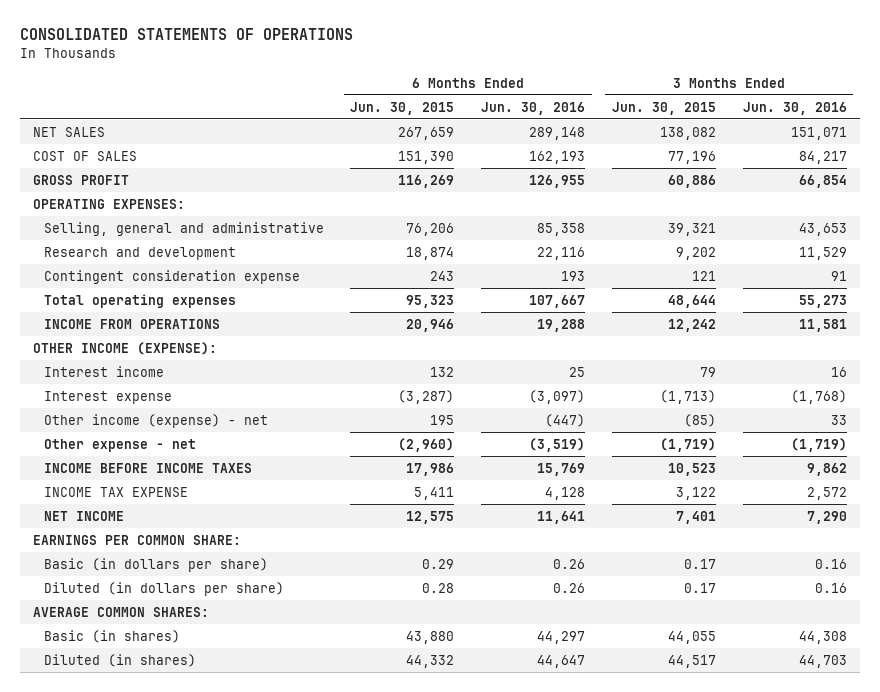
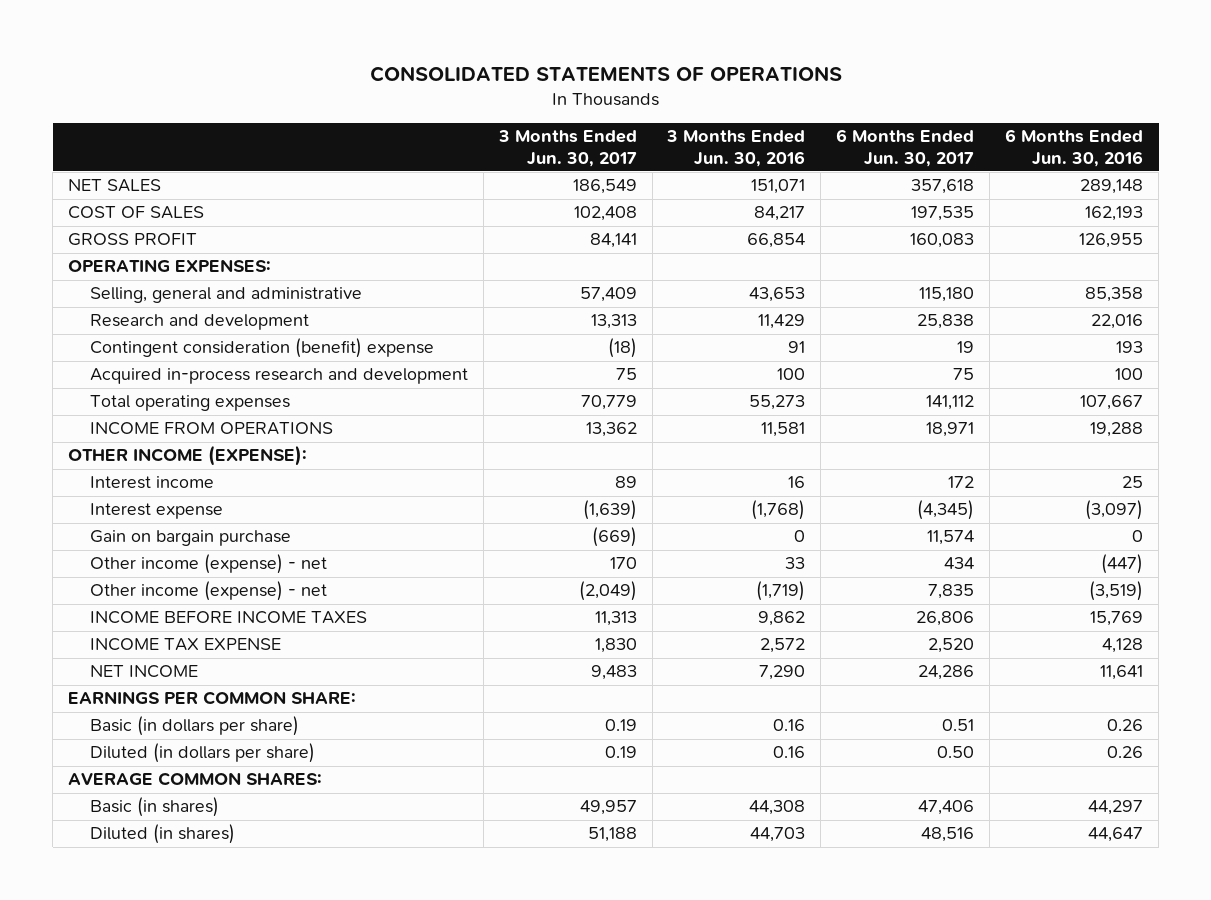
[350,101,455,115] Jun. 30, 2015 -> none
[611,101,716,115] Jun. 30, 2015 -> none
none -> [497,130,637,167] 3 Months Ended Jun. 30, 2017
none -> [836,129,975,167] 6 Months Ended Jun. 30, 2017
[537,246,586,260] 22,116 -> [1091,314,1144,330] 22,016
[798,246,847,260] 11,529 -> [758,314,806,330] 11,429
[43,269,300,284] Contingent consideration expense -> [89,338,434,359] Contingent consideration (benefit) expense
none -> [89,368,468,385] Acquired in-process research and development
none -> [89,530,291,547] Gain on bargain purchase
[43,438,196,452] Other expense - net -> [89,581,327,602] Other income (expense) - net

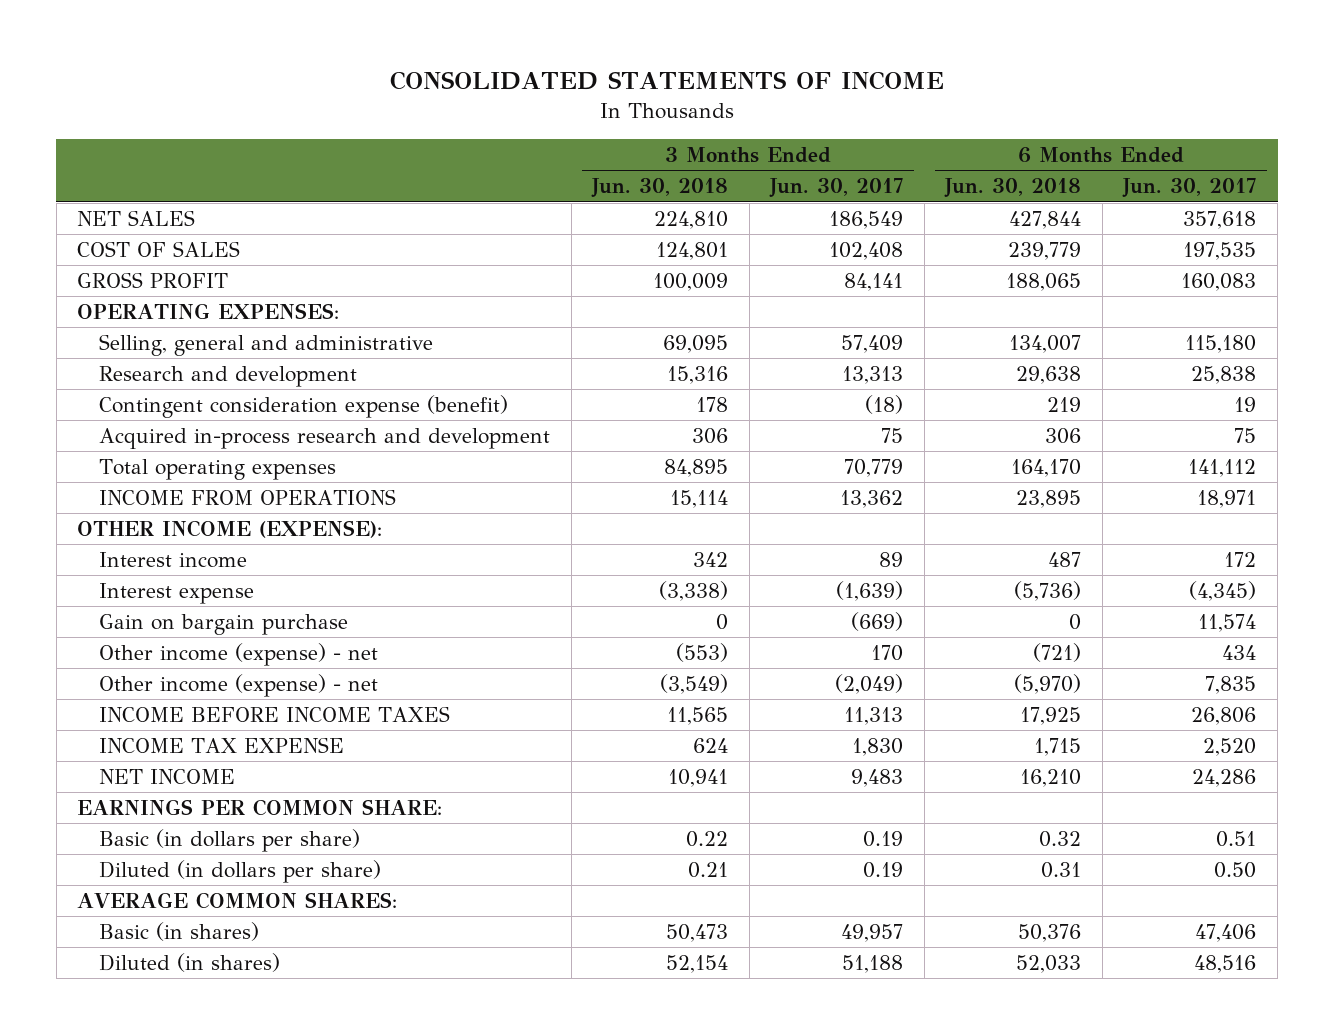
[369,65,842,82] CONSOLIDATED STATEMENTS OF OPERATIONS -> [389,71,944,91] CONSOLIDATED STATEMENTS OF INCOME
[666,130,806,167] 3 Months Ended Jun. 30, 2016 -> none
[1005,129,1144,167] 6 Months Ended Jun. 30, 2016 -> none
none -> [591,178,729,199] Jun. 30, 2018
none -> [944,178,1082,199] Jun. 30, 2018
[89,338,434,359] Contingent consideration (benefit) expense -> [98,395,508,419] Contingent consideration expense (benefit)

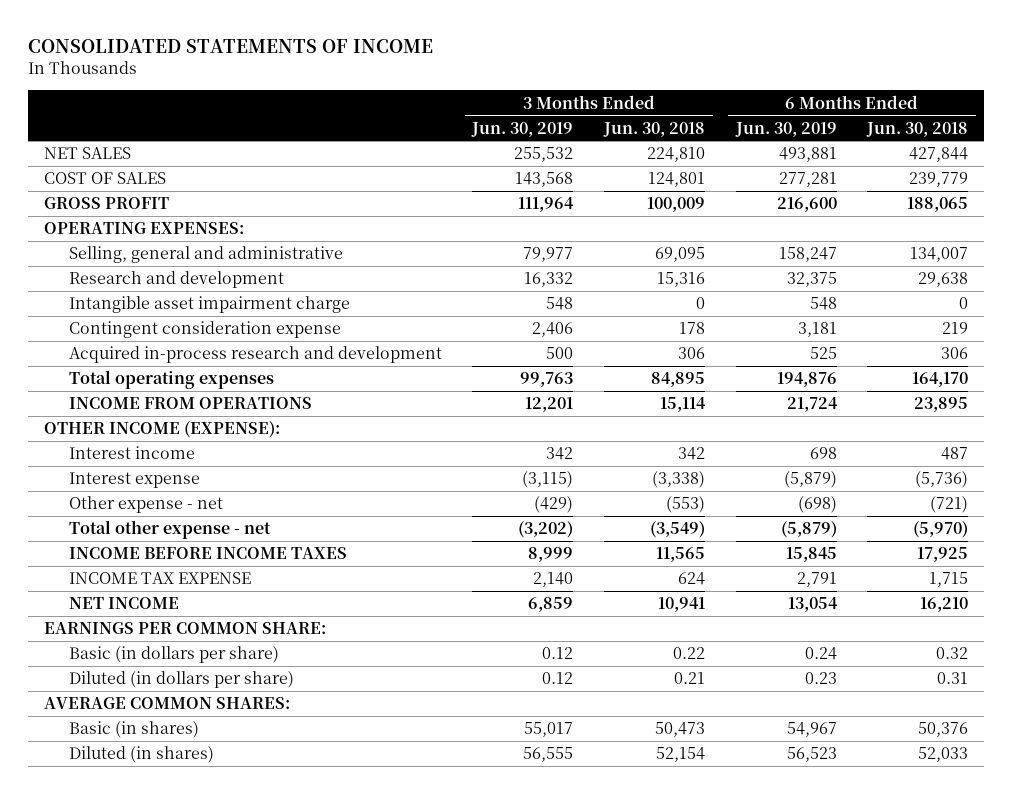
[769,178,904,199] Jun. 30, 2017 -> none
[1122,178,1257,199] Jun. 30, 2017 -> none
none -> [471,121,574,137] Jun. 30, 2019
none -> [734,121,837,137] Jun. 30, 2019
none -> [68,296,350,314] Intangible asset impairment charge
[98,395,508,419] Contingent consideration expense (benefit) -> [68,321,341,339] Contingent consideration expense
[98,614,348,636] Gain on bargain purchase -> none
[98,643,378,667] Other income (expense) - net -> [68,496,223,514] Other expense - net
[98,674,378,698] Other income (expense) - net -> [68,520,271,540] Total other expense - net

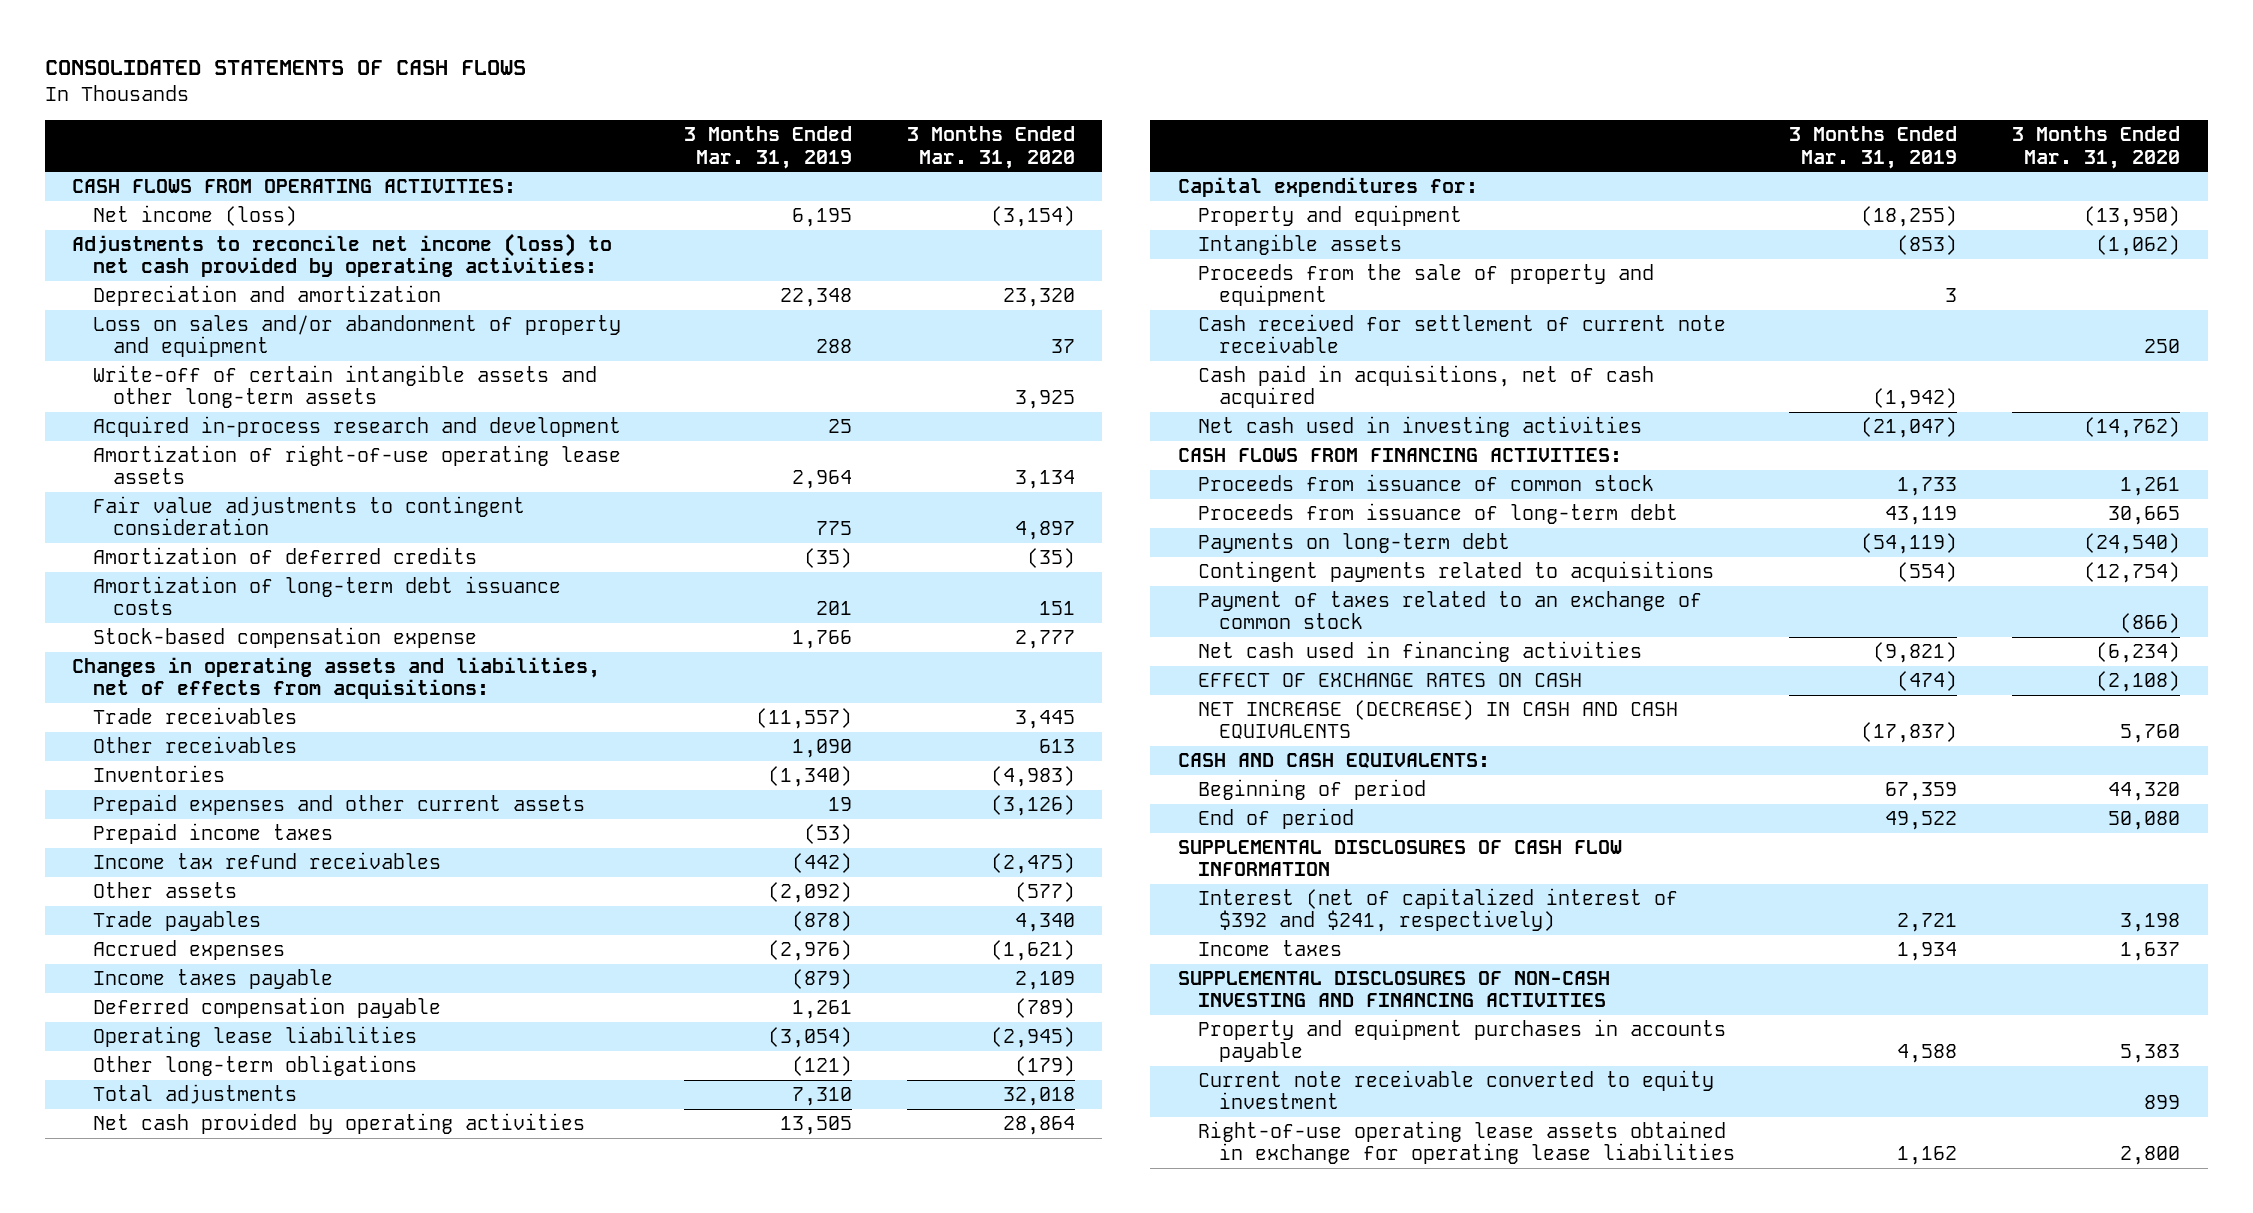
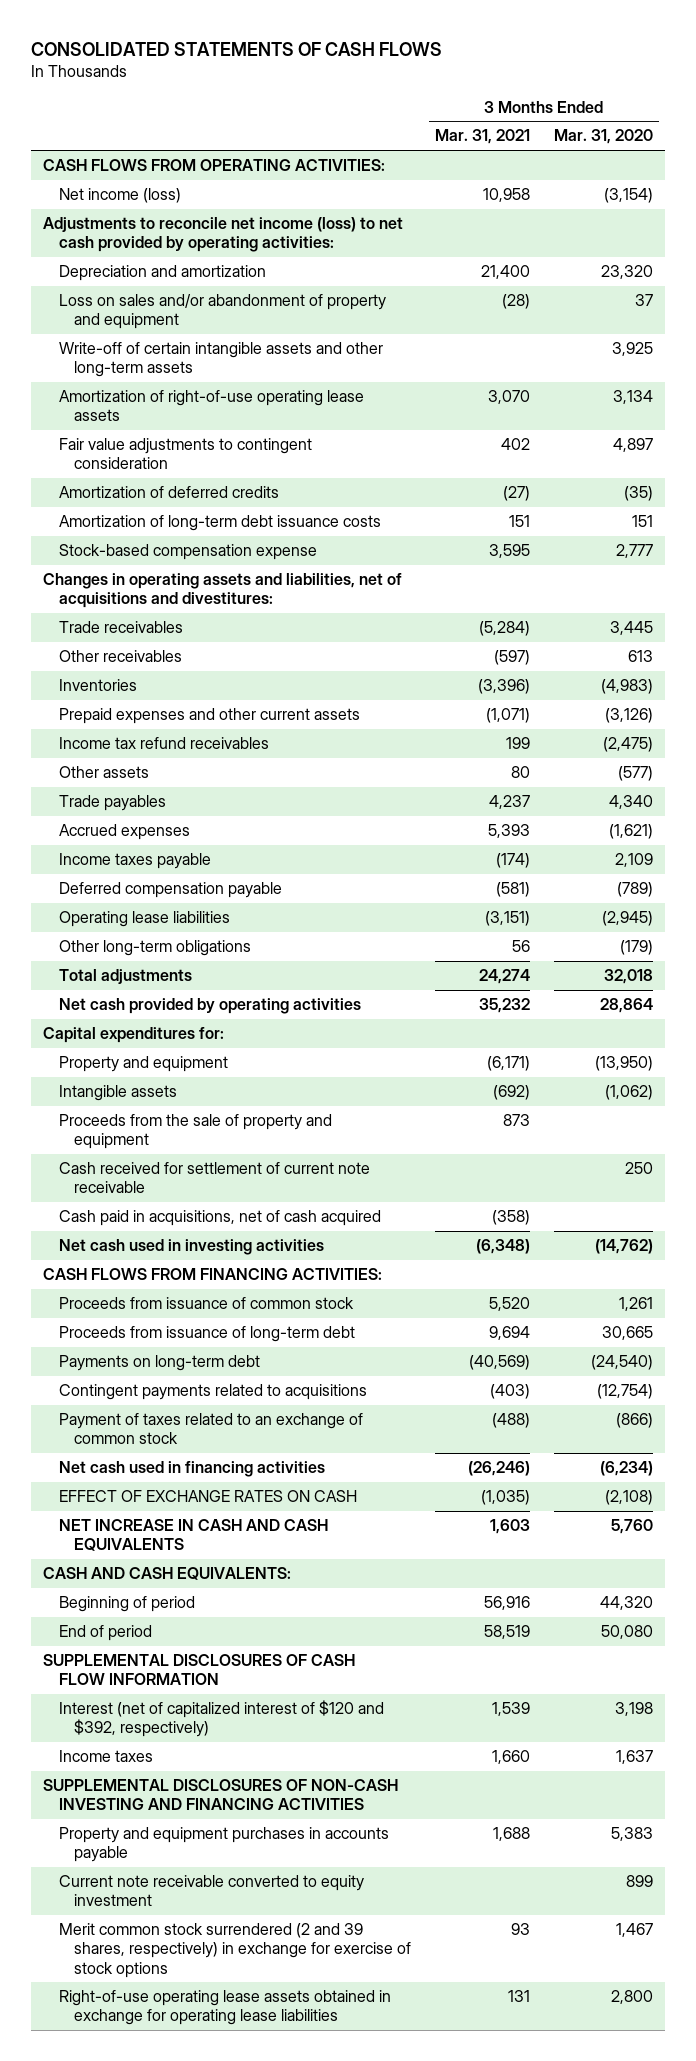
[684,126,853,169] 3 Months Ended Mar. 31, 2019 -> none
none -> [435,129,531,145] Mar. 31, 2021
[92,416,621,438] Acquired in-process research and development -> none
[72,657,601,700] Changes in operating assets and liabilities, net of effects from acquisitions: -> [42,573,402,609] Changes in operating assets and liabilities, net of acquisitions and divestitures:
[92,823,333,845] Prepaid income taxes -> none
[1198,700,1679,740] NET INCREASE (DECREASE) IN CASH AND CASH EQUIVALENTS -> [58,1519,328,1552] NET INCREASE IN CASH AND CASH EQUIVALENTS
[1198,888,1679,933] Interest (net of capitalized interest of $392 and $241, respectively) -> [58,1700,384,1738] Interest (net of capitalized interest of $120 and $392, respectively)
none -> [58,1923,412,1978] Merit common stock surrendered (2 and 39 shares, respectively) in exchange for exercise of stock options

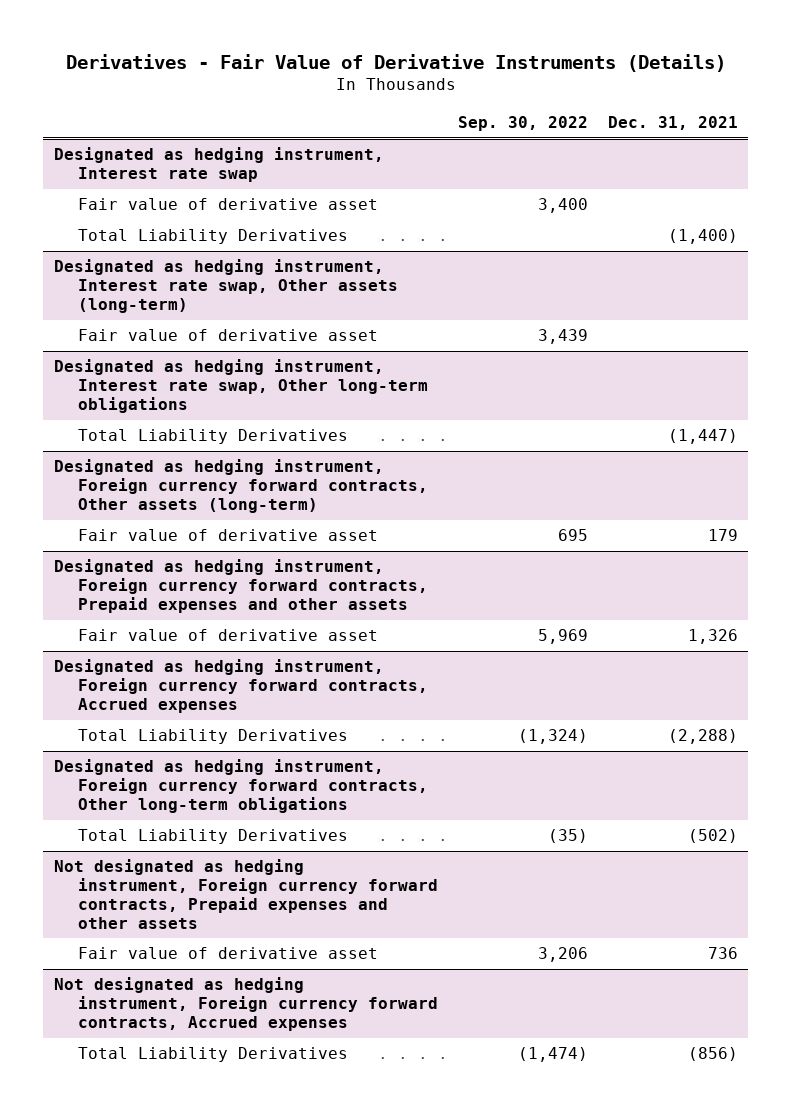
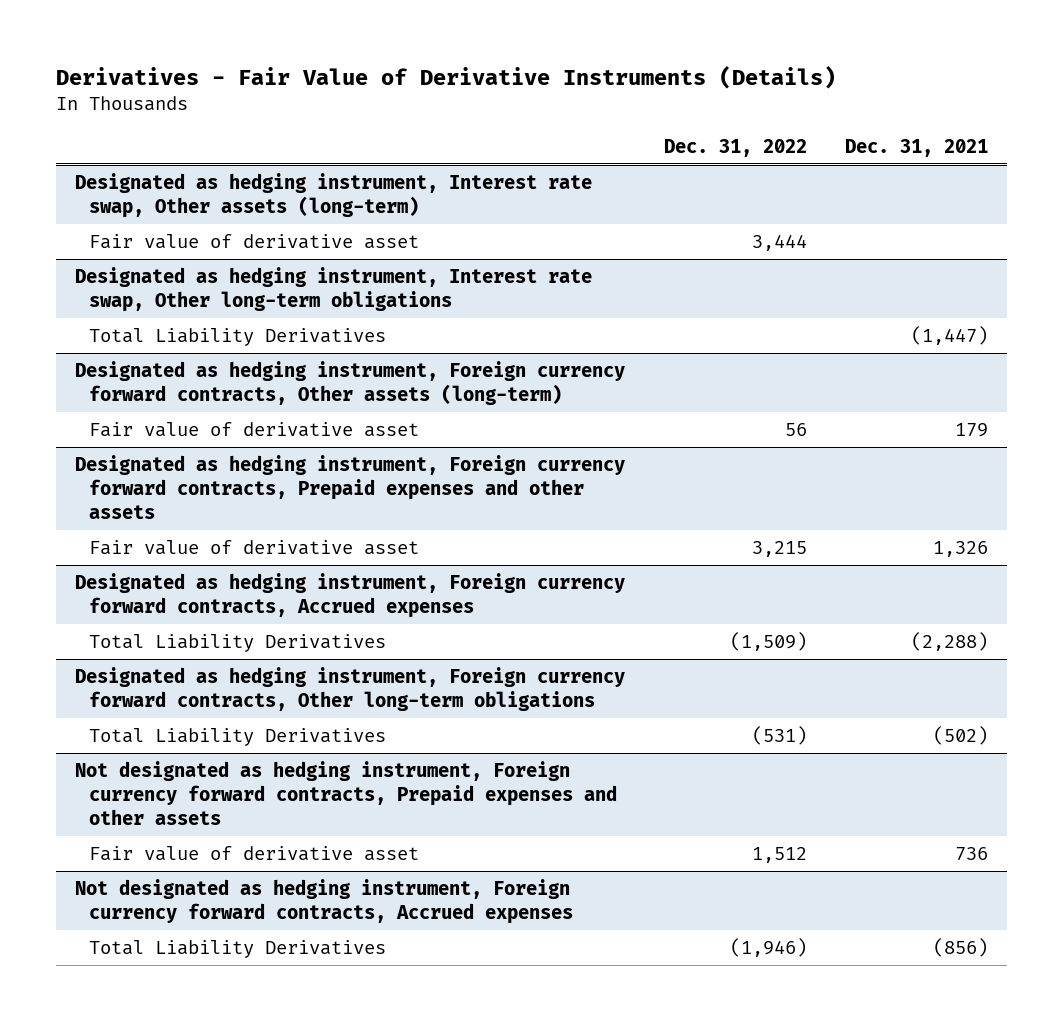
[458,116,589,132] Sep. 30, 2022 -> none
none -> [663,138,807,157] Dec. 31, 2022
[53,147,384,183] Designated as hedging instrument, Interest rate swap -> none
[77,198,378,211] Fair value of derivative asset -> none
[77,229,348,245] Total Liability Derivatives -> none

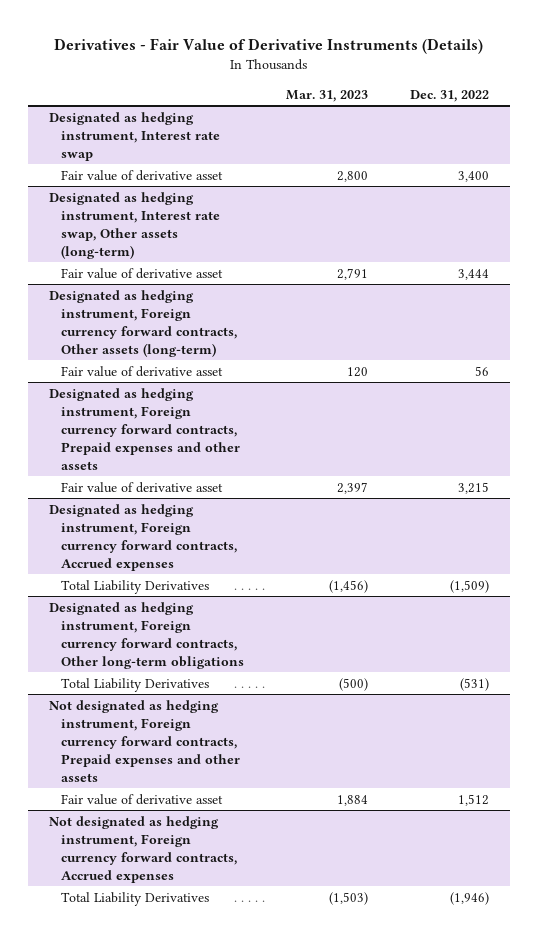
[844,138,988,157] Dec. 31, 2021 -> none
none -> [286,89,369,102] Mar. 31, 2023
none -> [49,111,221,161] Designated as hedging instrument, Interest rate swap
none -> [61,169,224,181] Fair value of derivative asset
[75,267,593,312] Designated as hedging instrument, Interest rate swap, Other long-term obligations -> none
[88,328,386,347] Total Liability Derivatives -> none

